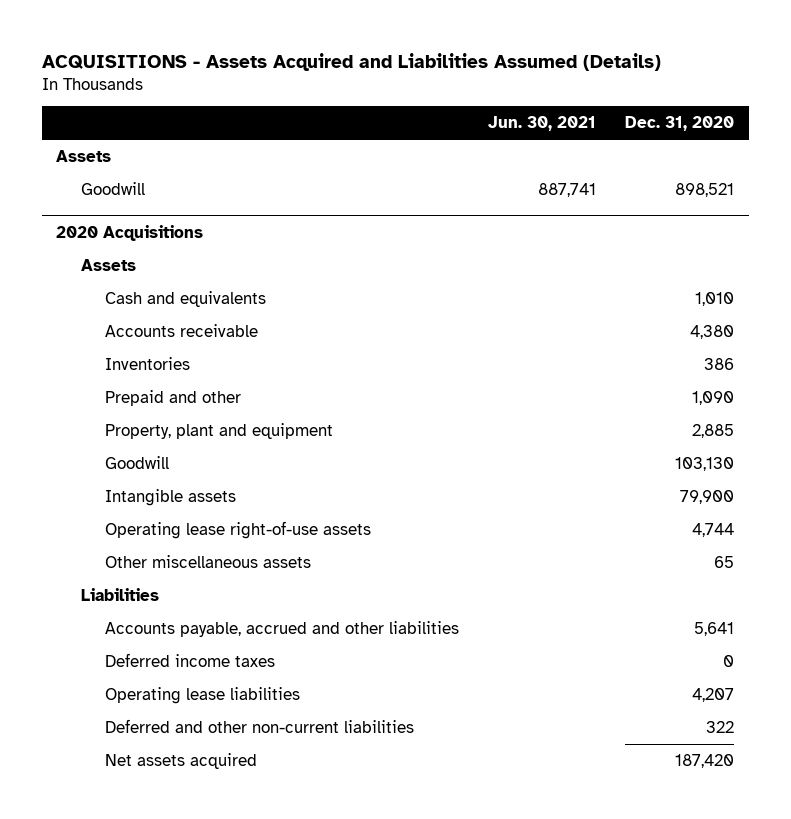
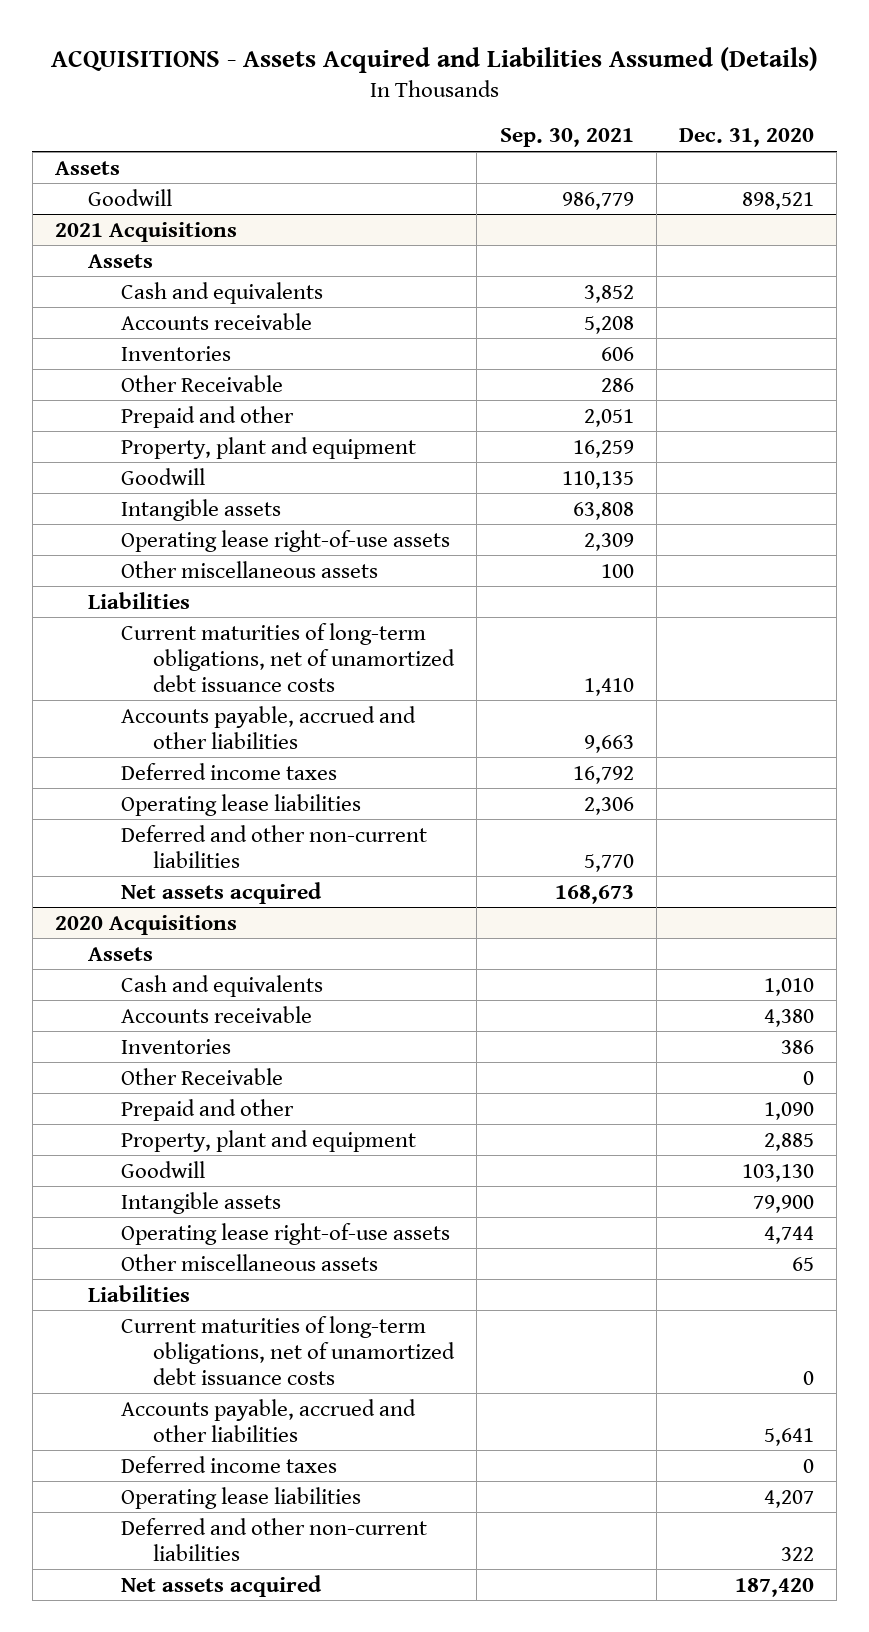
[488,116,597,132] Jun. 30, 2021 -> none
none -> [499,128,634,148] Sep. 30, 2021
none -> [55,221,238,242] 2021 Acquisitions
none -> [87,253,153,268] Assets
none -> [120,281,323,304] Cash and equivalents
none -> [120,312,312,330] Accounts receivable
none -> [120,345,231,361] Inventories
none -> [120,374,283,392] Other Receivable
none -> [120,405,294,428] Prepaid and other
none -> [120,436,416,459] Property, plant and equipment
none -> [120,467,205,485] Goodwill
none -> [120,498,281,521] Intangible assets
none -> [120,529,450,552] Operating lease right-of-use assets
none -> [120,560,378,578] Other miscellaneous assets
none -> [87,591,190,609] Liabilities
none -> [120,622,456,692] Current maturities of long-term obligations, net of unamortized debt issuance costs
none -> [120,705,416,749] Accounts payable, accrued and other liabilities
none -> [120,762,337,780] Deferred income taxes
none -> [120,793,361,816] Operating lease liabilities
none -> [120,824,427,868] Deferred and other non-current liabilities
none -> [120,881,322,904] Net assets acquired
none -> [120,1067,283,1085] Other Receivable
none -> [120,1315,456,1385] Current maturities of long-term obligations, net of unamortized debt issuance costs

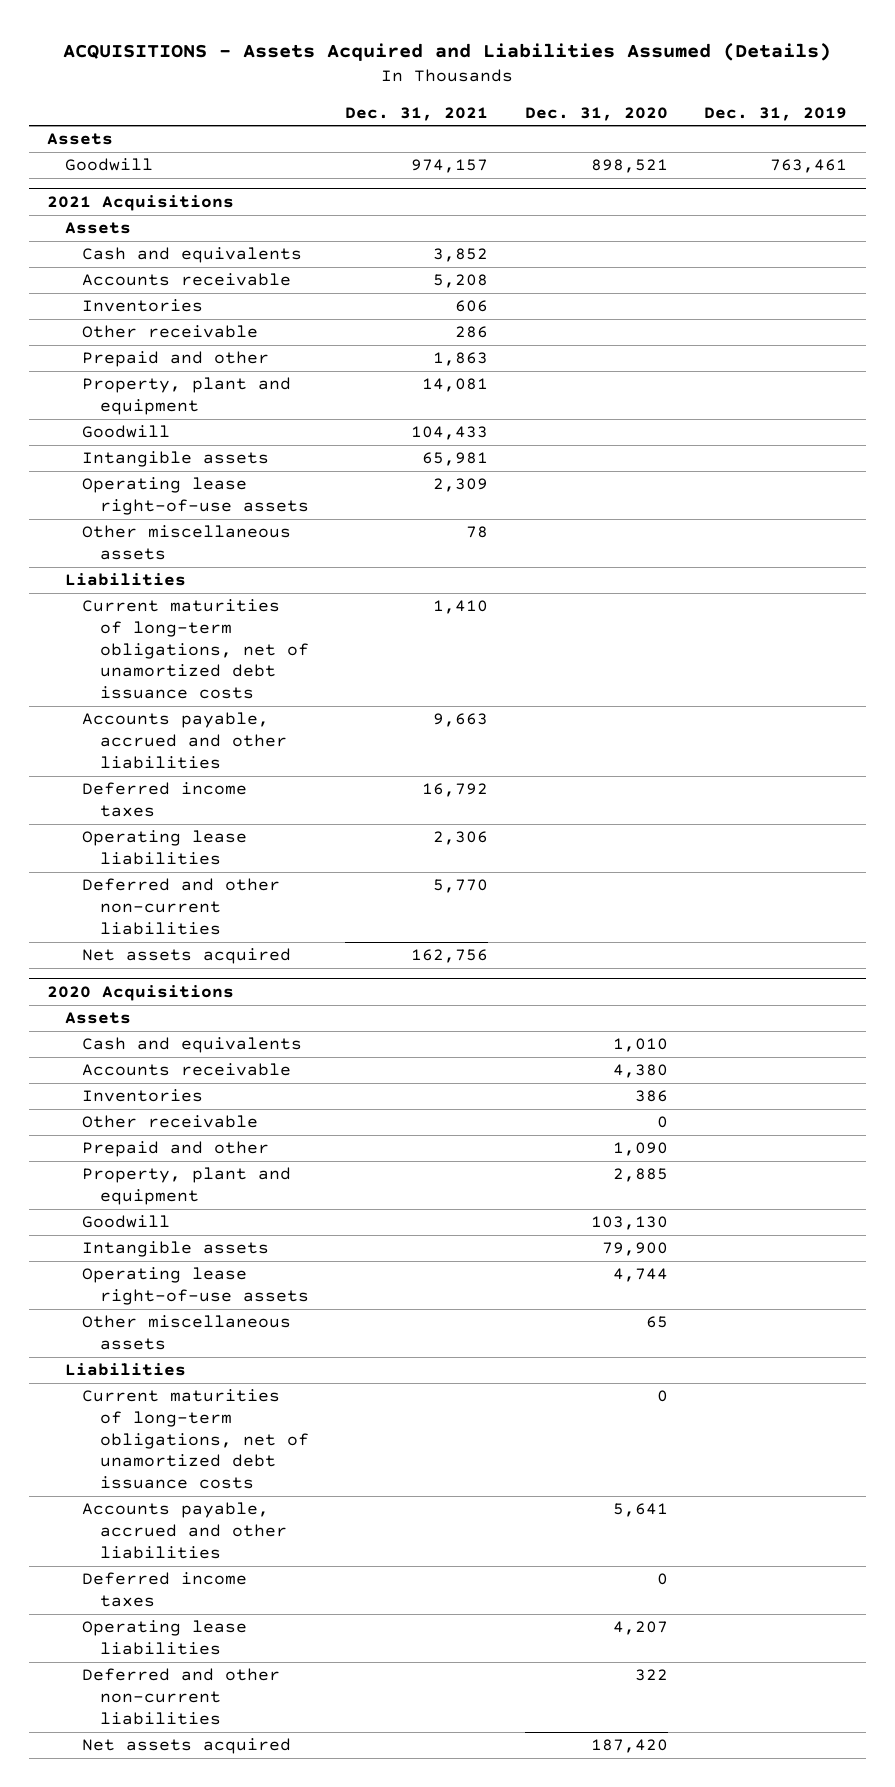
[499,128,634,148] Sep. 30, 2021 -> none
none -> [345,106,489,121] Dec. 31, 2021
none -> [704,106,848,121] Dec. 31, 2019
[120,374,283,392] Other Receivable -> [82,325,259,339] Other receivable
[120,1067,283,1085] Other Receivable -> [82,1115,259,1129] Other receivable

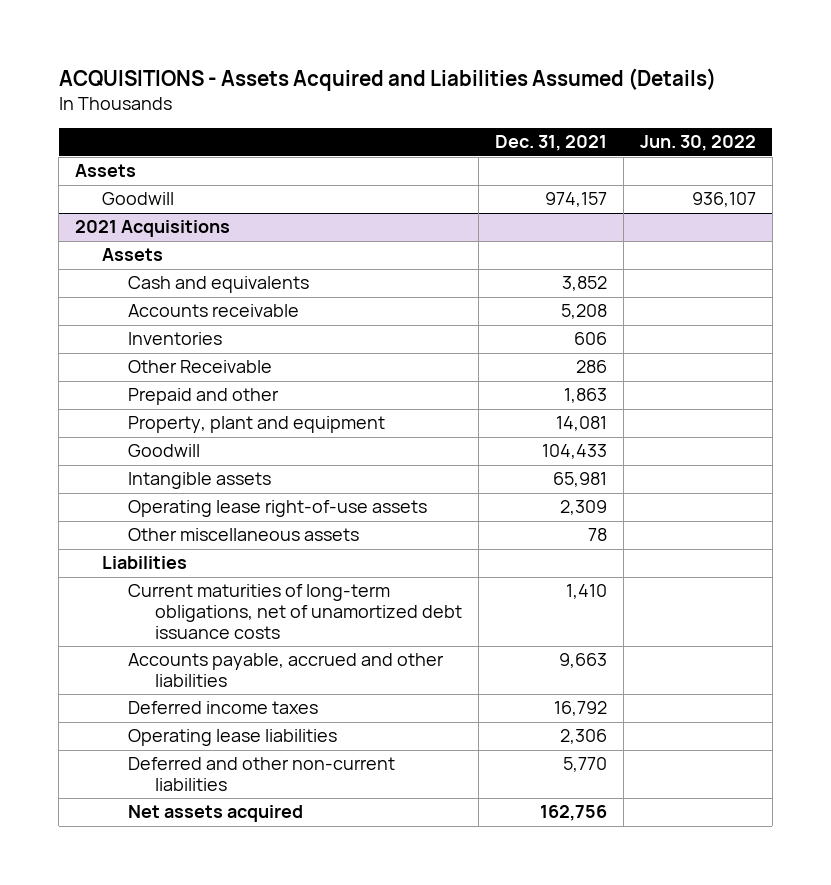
[524,106,668,121] Dec. 31, 2020 -> none
[704,106,848,121] Dec. 31, 2019 -> none
none -> [639,135,756,152] Jun. 30, 2022
[82,325,259,339] Other receivable -> [128,360,273,374] Other Receivable
[47,985,235,1002] 2020 Acquisitions -> none
[64,1012,131,1025] Assets -> none
[82,1037,303,1054] Cash and equivalents -> none
[82,1063,292,1077] Accounts receivable -> none
[82,1089,204,1103] Inventories -> none
[82,1115,259,1129] Other receivable -> none
[82,1141,270,1158] Prepaid and other -> none
[82,1167,292,1206] Property, plant and equipment -> none
[82,1215,171,1229] Goodwill -> none
[82,1241,270,1258] Intangible assets -> none
[82,1267,309,1306] Operating lease right-of-use assets -> none
[82,1315,292,1351] Other miscellaneous assets -> none
[64,1363,186,1377] Liabilities -> none
[82,1389,309,1489] Current maturities of long-term obligations, net of unamortized debt issuance costs -> none
[82,1502,287,1559] Accounts payable, accrued and other liabilities -> none
[82,1572,248,1608] Deferred income taxes -> none
[82,1620,248,1656] Operating lease liabilities -> none
[82,1668,281,1725] Deferred and other non-current liabilities -> none
[82,1738,292,1755] Net assets acquired -> none

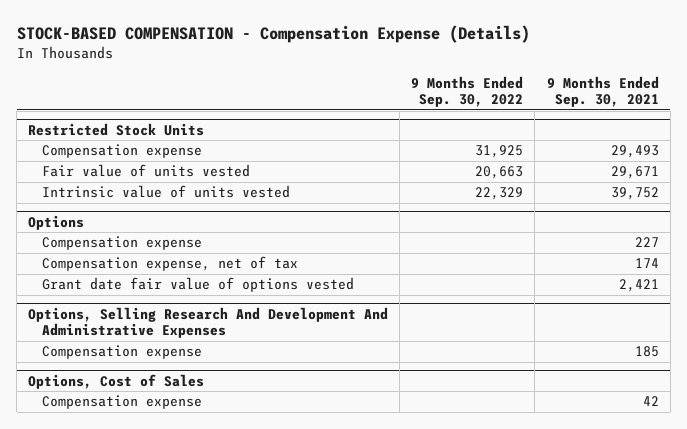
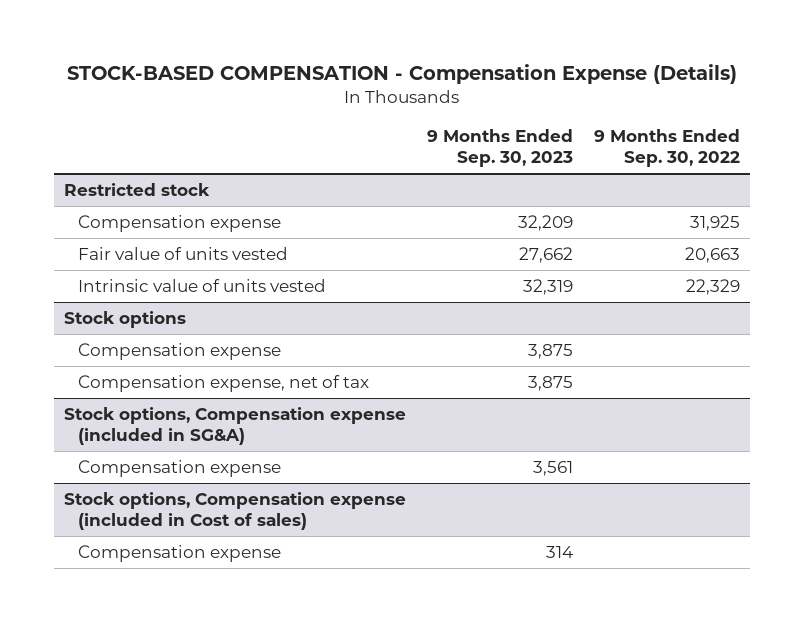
[546,75,659,108] 9 Months Ended Sep. 30, 2021 -> none
none -> [427,129,574,168] 9 Months Ended Sep. 30, 2023
[28,122,205,136] Restricted Stock Units -> [64,182,211,196] Restricted stock
[28,214,85,230] Options -> [64,310,187,328] Stock options
[41,277,354,293] Grant date fair value of options vested -> none
[28,306,389,339] Options, Selling Research And Development And Administrative Expenses -> none
[41,345,202,360] Compensation expense -> none
none -> [64,406,407,445] Stock options, Compensation expense (included in SG&A)
none -> [78,459,282,477] Compensation expense
[28,373,205,389] Options, Cost of Sales -> [64,491,407,530] Stock options, Compensation expense (included in Cost of sales)

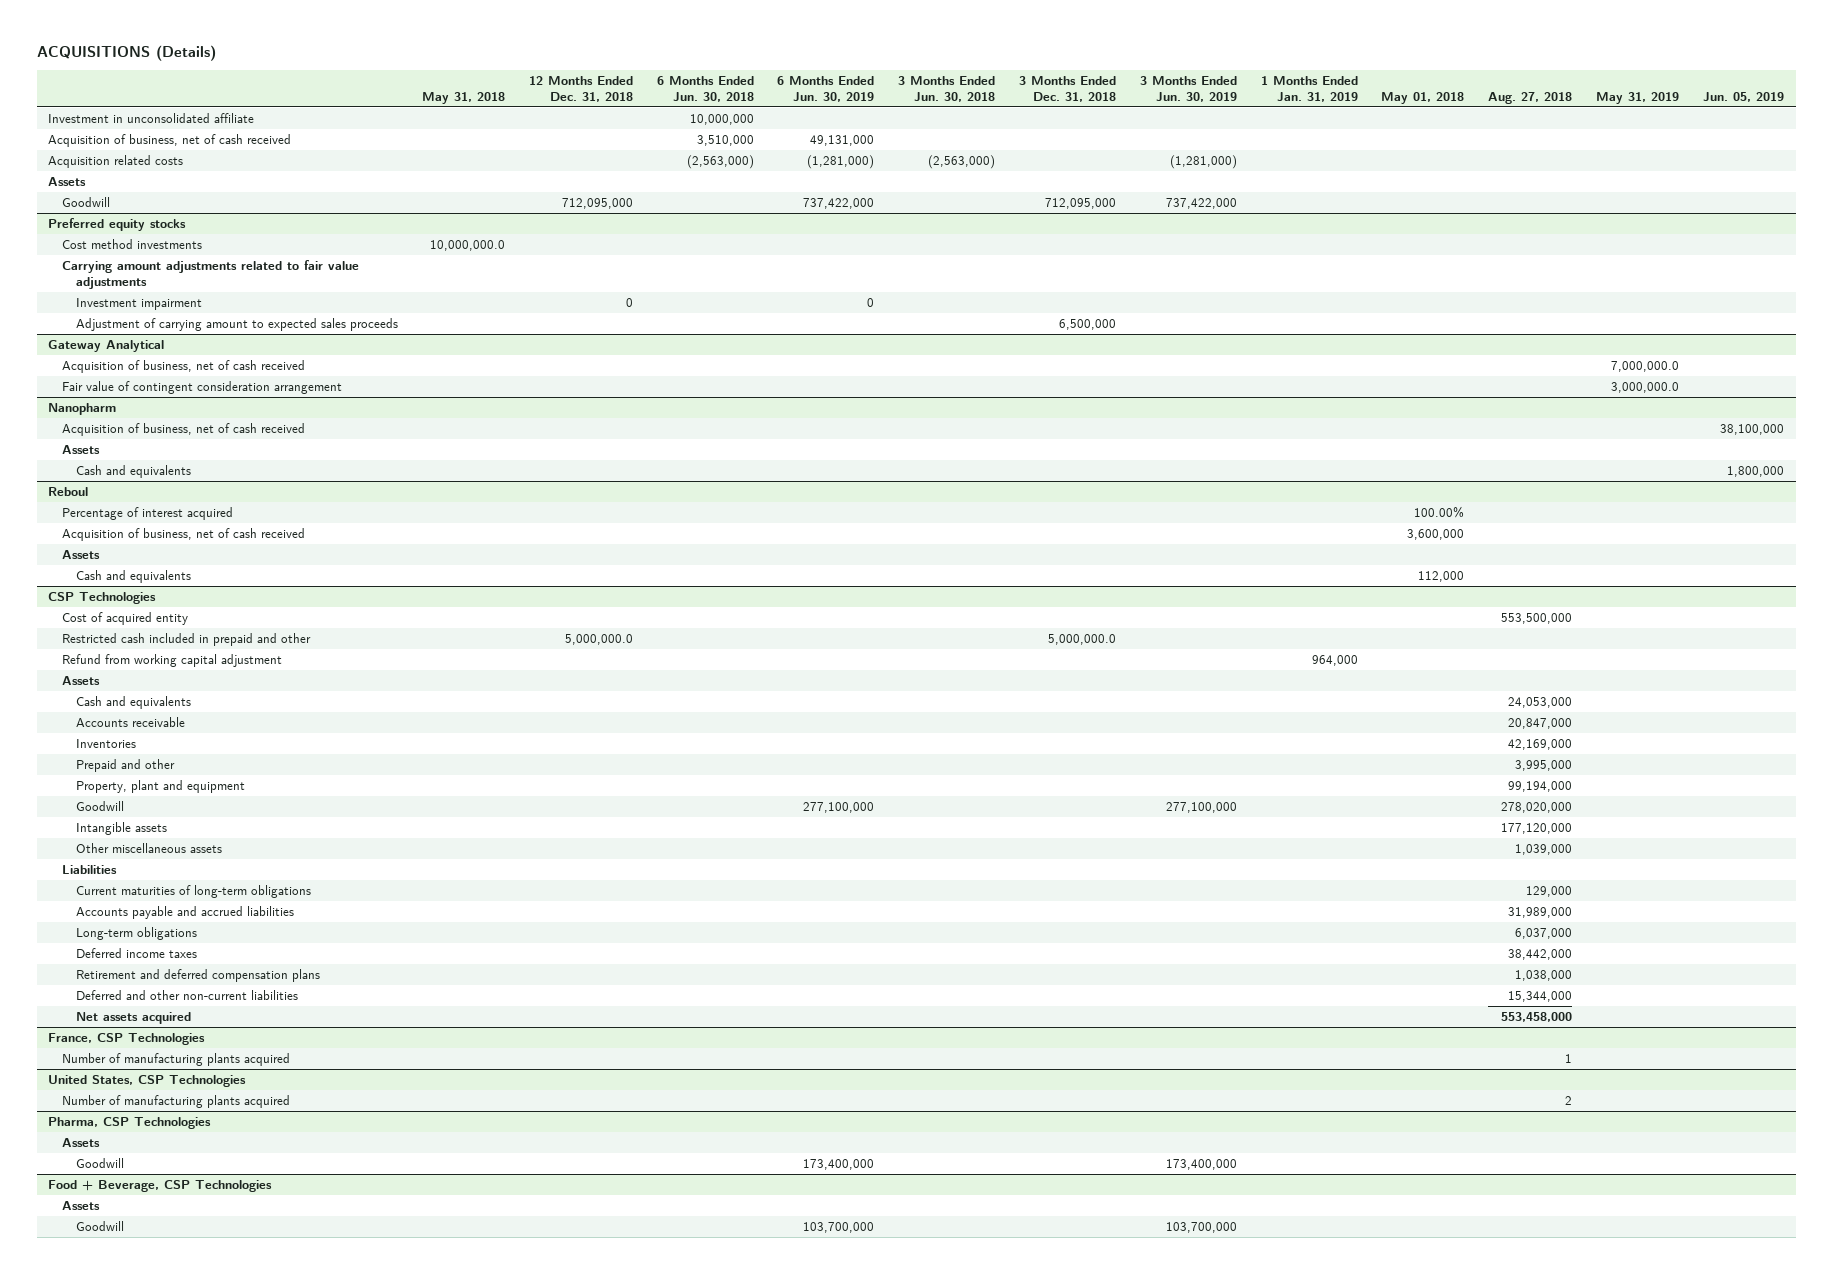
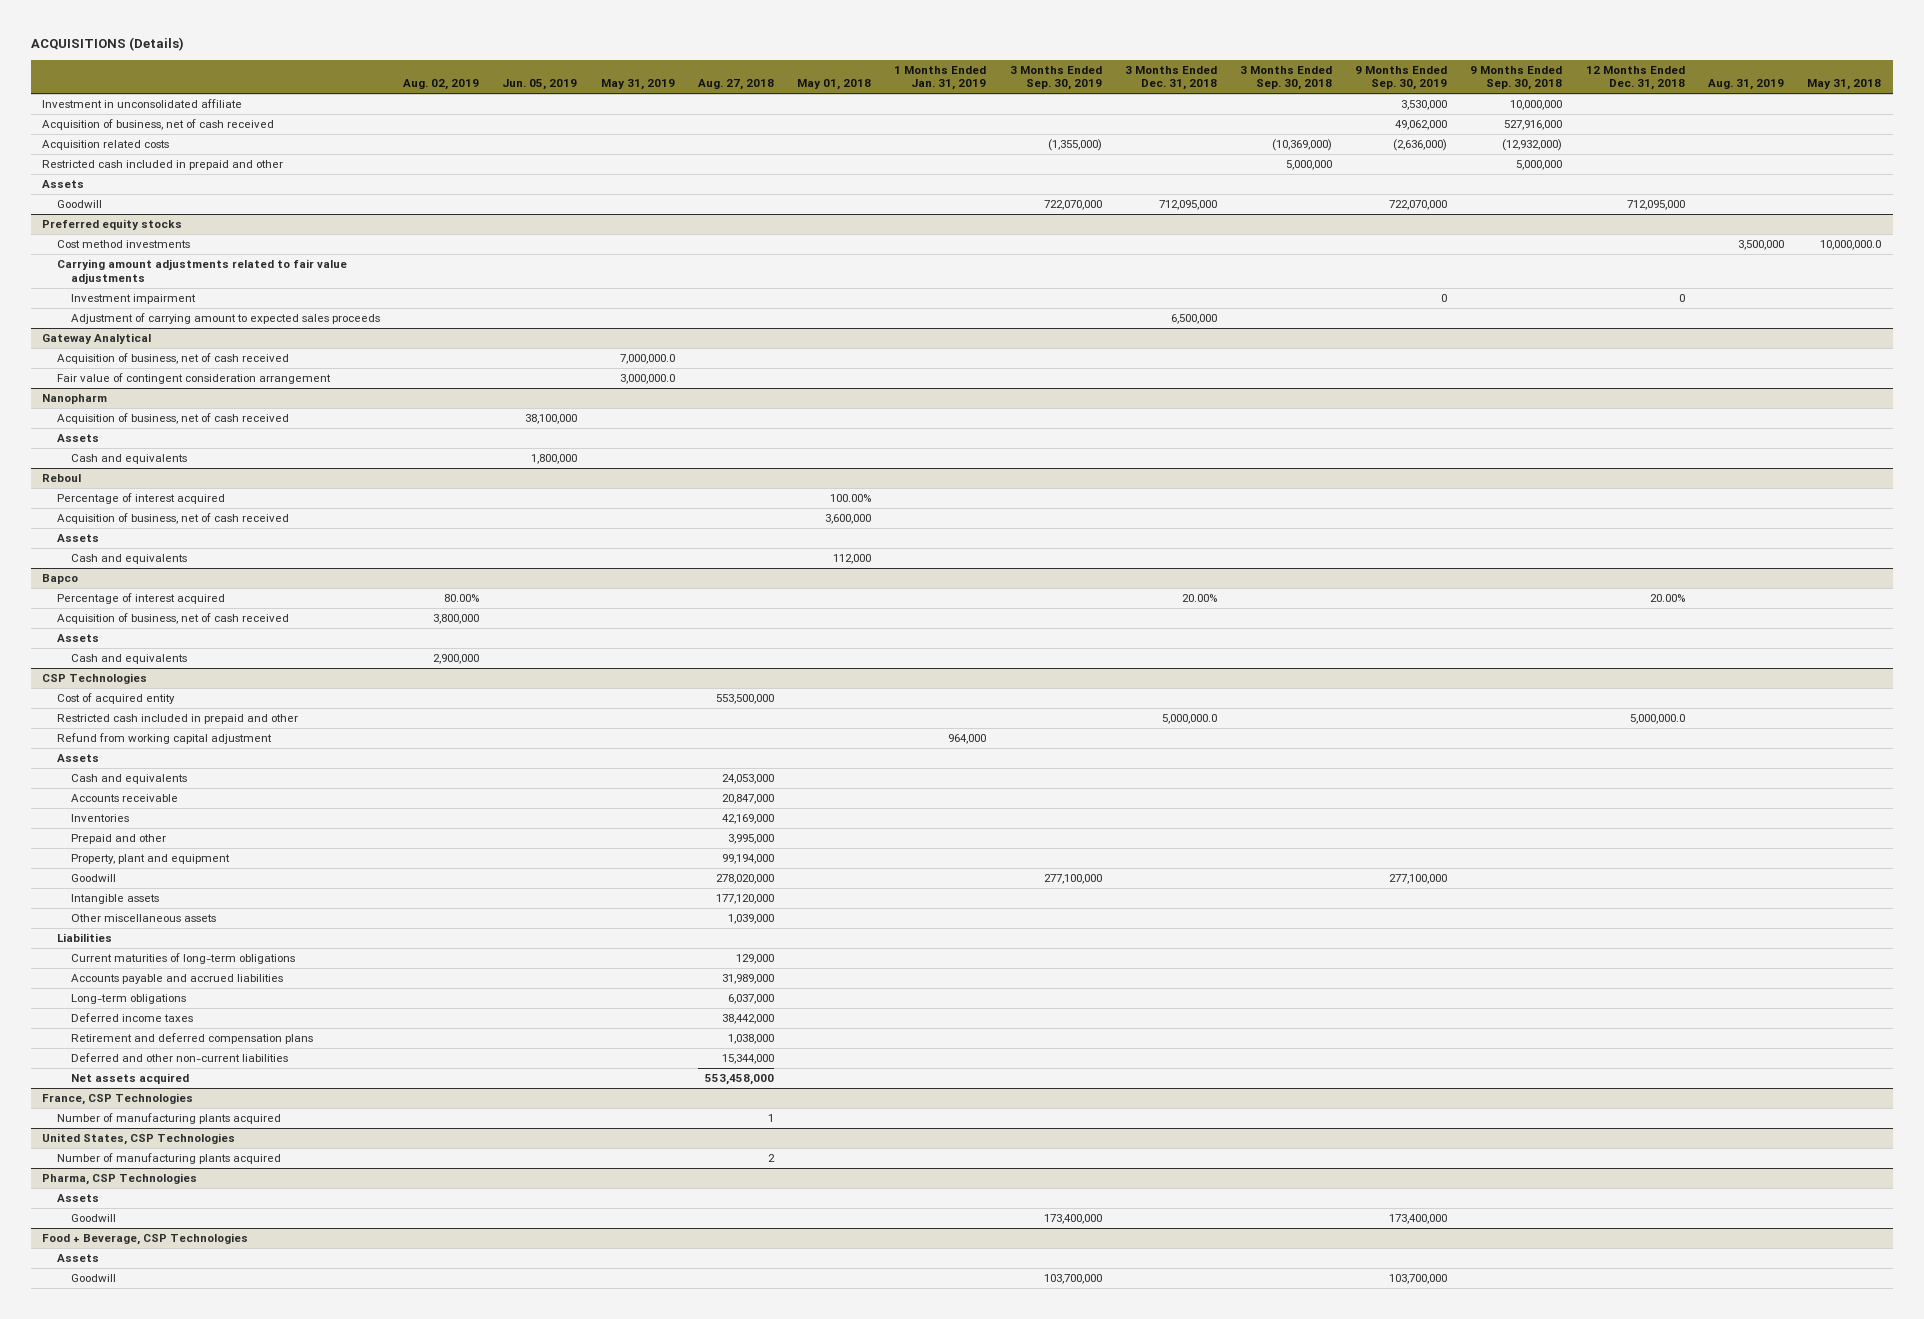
[656,76,754,102] 6 Months Ended Jun. 30, 2018 -> none
[777,76,875,102] 6 Months Ended Jun. 30, 2019 -> none
[898,76,996,102] 3 Months Ended Jun. 30, 2018 -> none
[1139,76,1237,102] 3 Months Ended Jun. 30, 2019 -> none
none -> [403,79,480,91] Aug. 02, 2019
none -> [1009,65,1102,91] 3 Months Ended Sep. 30, 2019
none -> [1240,65,1333,91] 3 Months Ended Sep. 30, 2018
none -> [1355,65,1448,91] 9 Months Ended Sep. 30, 2019
none -> [1470,65,1563,91] 9 Months Ended Sep. 30, 2018
none -> [1707,79,1784,91] Aug. 31, 2019
none -> [42,160,284,171] Restricted cash included in prepaid and other
none -> [42,574,79,585] Bapco
none -> [56,593,225,605] Percentage of interest acquired
none -> [56,613,289,625] Acquisition of business, net of cash received
none -> [56,634,99,643] Assets
none -> [70,654,187,665] Cash and equivalents

